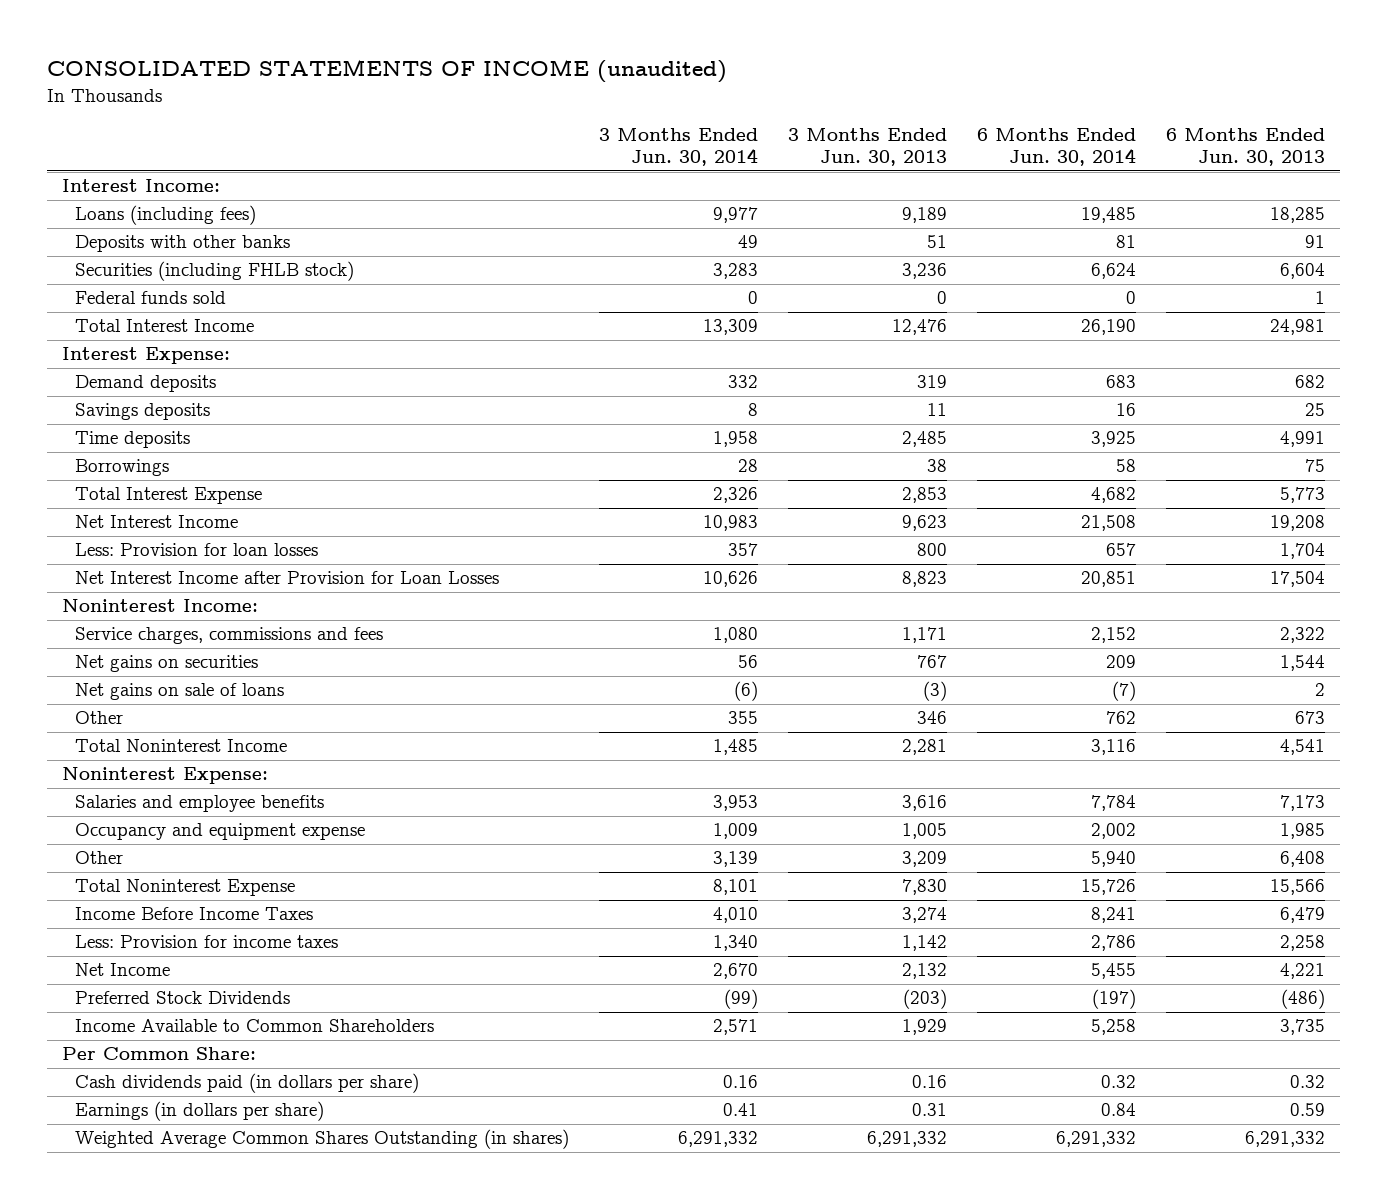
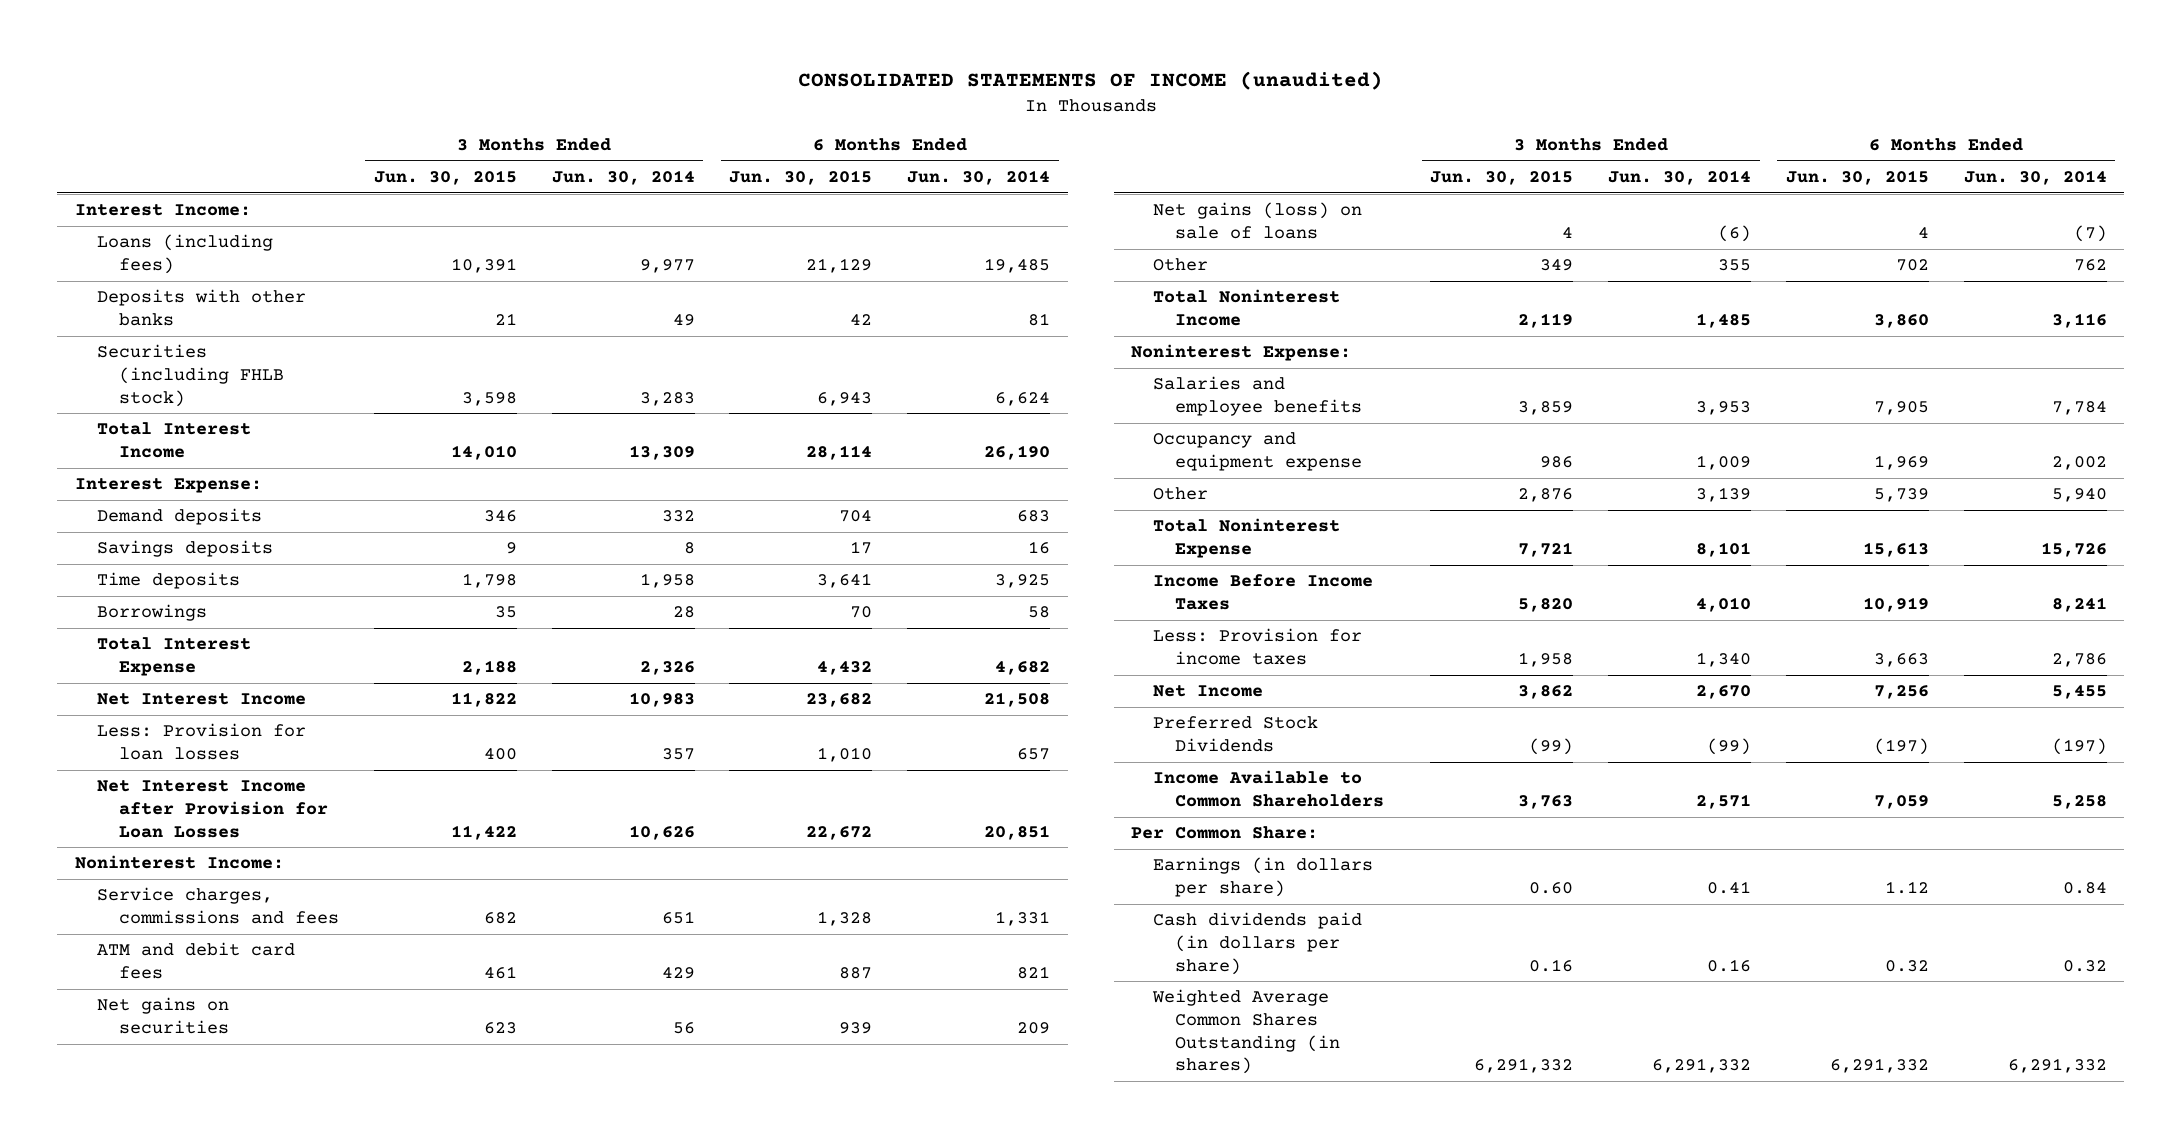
[788,127,948,167] 3 Months Ended Jun. 30, 2013 -> none
[1166,127,1326,167] 6 Months Ended Jun. 30, 2013 -> none
none -> [373,170,517,186] Jun. 30, 2015
none -> [729,170,873,186] Jun. 30, 2015
[75,291,227,305] Federal funds sold -> none
[713,627,759,644] 1,080 -> [661,910,695,924] 651
[1091,627,1137,644] 2,152 -> [995,910,1051,926] 1,331
none -> [96,942,295,979] ATM and debit card fees
[75,683,285,701] Net gains on sale of loans -> [1153,202,1363,239] Net gains (loss) on sale of loans
[75,1073,420,1094] Cash dividends paid (in dollars per share) -> [1153,912,1363,975] Cash dividends paid (in dollars per share)

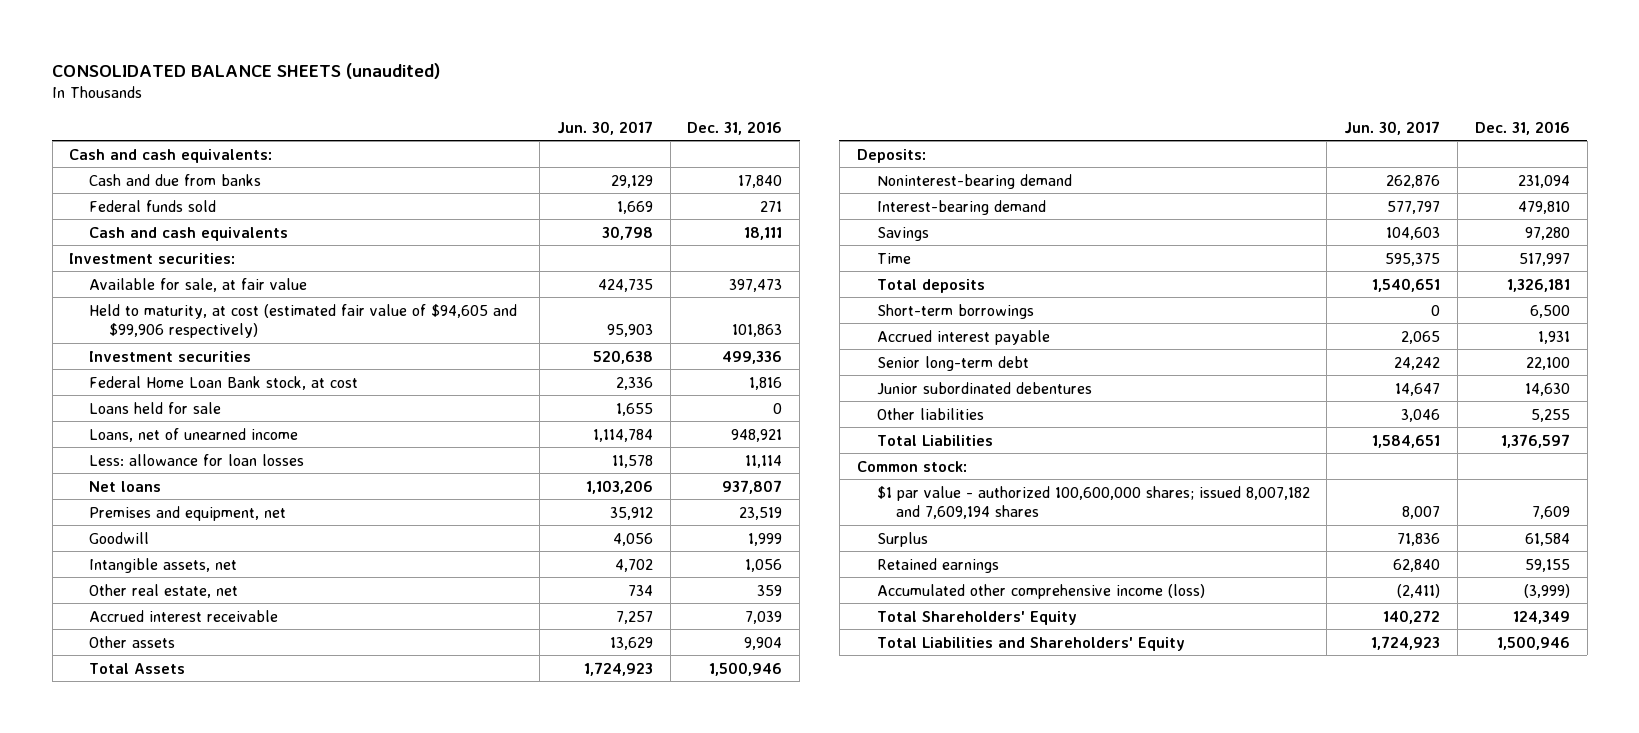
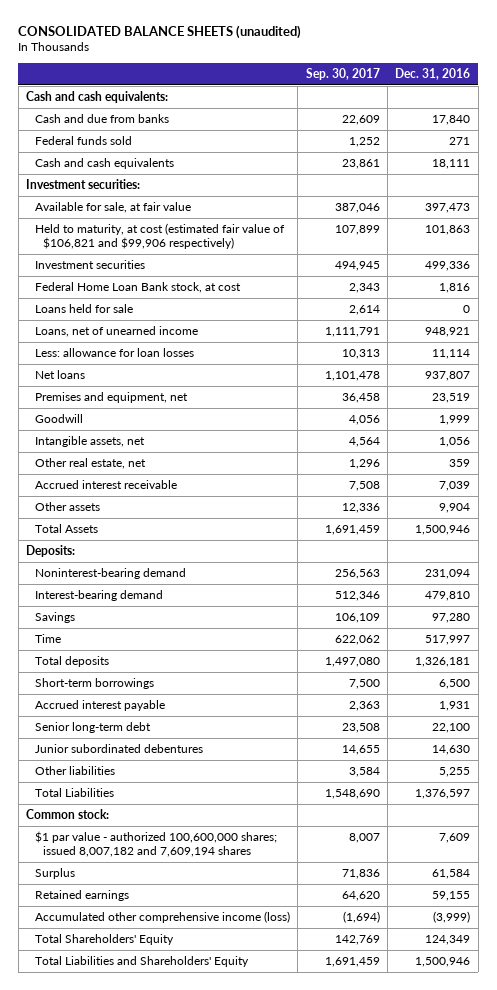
[556,120,653,135] Jun. 30, 2017 -> none
none -> [305,67,380,80] Sep. 30, 2017
[89,303,518,338] Held to maturity, at cost (estimated fair value of $94,605 and $99,906 respectively) -> [34,223,285,249] Held to maturity, at cost (estimated fair value of $106,821 and $99,906 respectively)

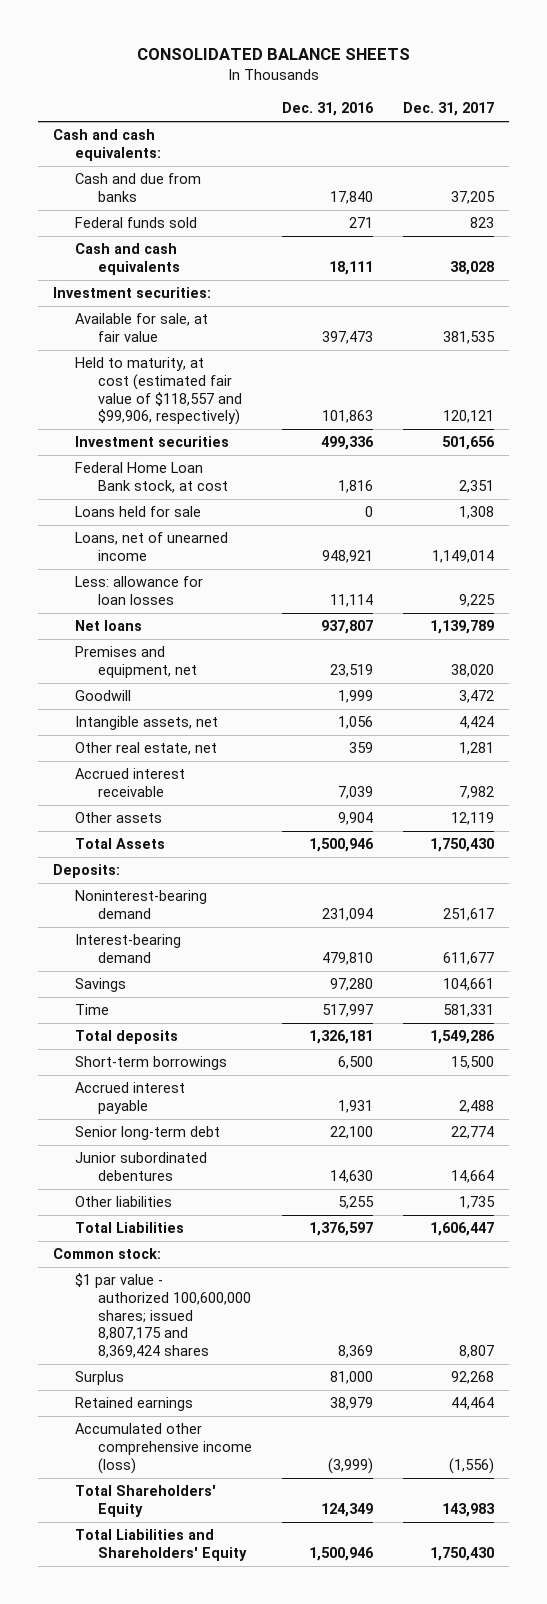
[18,24,302,39] CONSOLIDATED BALANCE SHEETS (unaudited) -> [136,48,410,61] CONSOLIDATED BALANCE SHEETS
[305,67,380,80] Sep. 30, 2017 -> none
none -> [403,101,495,116] Dec. 31, 2017
[34,223,285,249] Held to maturity, at cost (estimated fair value of $106,821 and $99,906 respectively) -> [75,357,242,426] Held to maturity, at cost (estimated fair value of $118,557 and $99,906, respectively)
[34,831,277,857] $1 par value - authorized 100,600,000 shares; issued 8,007,182 and 7,609,194 shares -> [75,1273,251,1358] $1 par value - authorized 100,600,000 shares; issued 8,807,175 and 8,369,424 shares
[439,833,471,844] 7,609 -> [338,1344,374,1358] 8,369
[432,869,471,880] 61,584 -> [330,1371,374,1385] 81,000
[432,891,471,902] 59,155 -> [330,1397,374,1411] 38,979

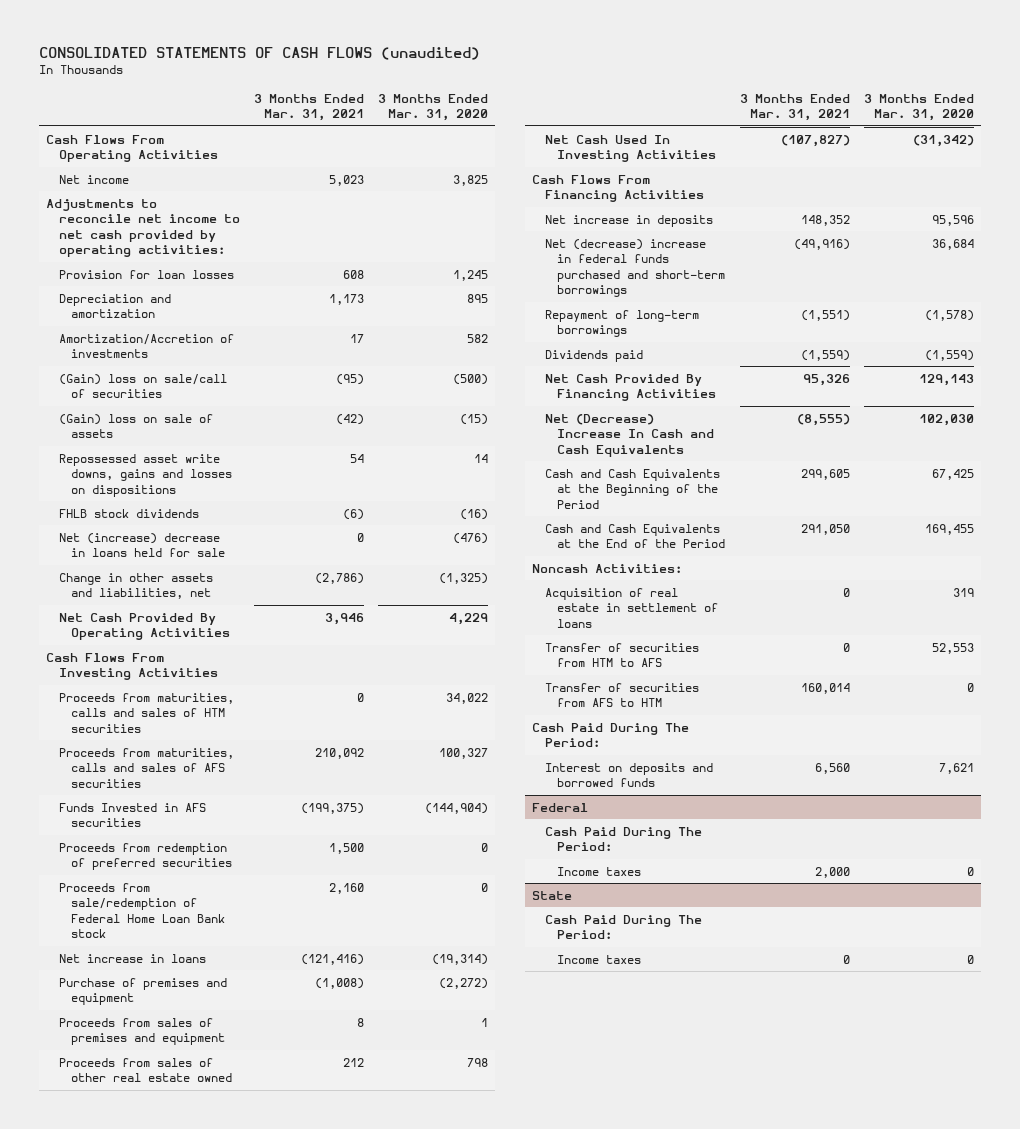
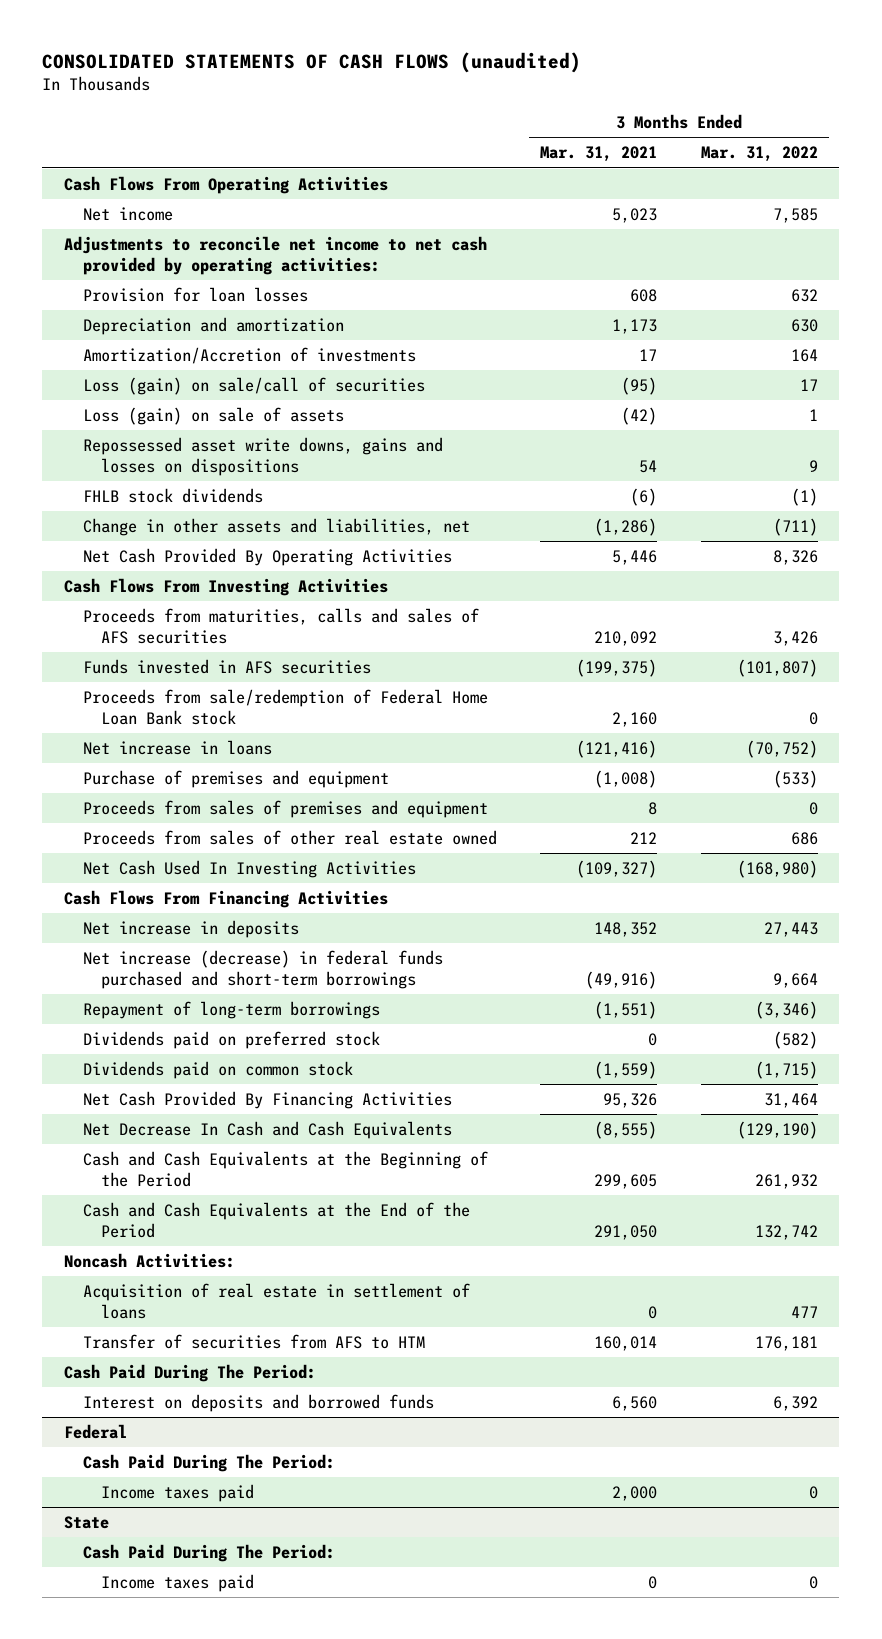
[378,93,489,122] 3 Months Ended Mar. 31, 2020 -> none
none -> [700,146,818,163] Mar. 31, 2022
[58,373,227,399] (Gain) loss on sale/call of securities -> [82,376,425,395] Loss (gain) on sale/call of securities
[58,413,213,439] (Gain) loss on sale of assets -> [82,406,344,425] Loss (gain) on sale of assets
[58,532,226,558] Net (increase) decrease in loans held for sale -> none
[315,572,365,584] (2,786) -> [594,517,658,536] (1,286)
[325,612,365,625] 3,946 -> [612,549,658,565] 5,446
[58,692,234,733] Proceeds from maturities, calls and sales of HTM securities -> none
[58,842,233,871] Proceeds from redemption of preferred securities -> none
[58,802,206,828] Funds Invested in AFS securities -> [82,658,371,674] Funds invested in AFS securities
[780,134,850,147] (107,827) -> [576,859,658,878] (109,327)
[544,238,726,298] Net (decrease) increase in federal funds purchased and short-term borrowings -> [82,949,443,989] Net increase (decrease) in federal funds purchased and short-term borrowings
none -> [82,1030,380,1049] Dividends paid on preferred stock
[544,349,643,362] Dividends paid -> [82,1060,353,1079] Dividends paid on common stock
[544,413,715,457] Net (Decrease) Increase In Cash and Cash Equivalents -> [82,1120,452,1139] Net Decrease In Cash and Cash Equivalents
[544,642,699,668] Transfer of securities from HTM to AFS -> none
[557,866,642,876] Income taxes -> [101,1483,255,1502] Income taxes paid
[557,954,642,964] Income taxes -> [101,1573,255,1592] Income taxes paid

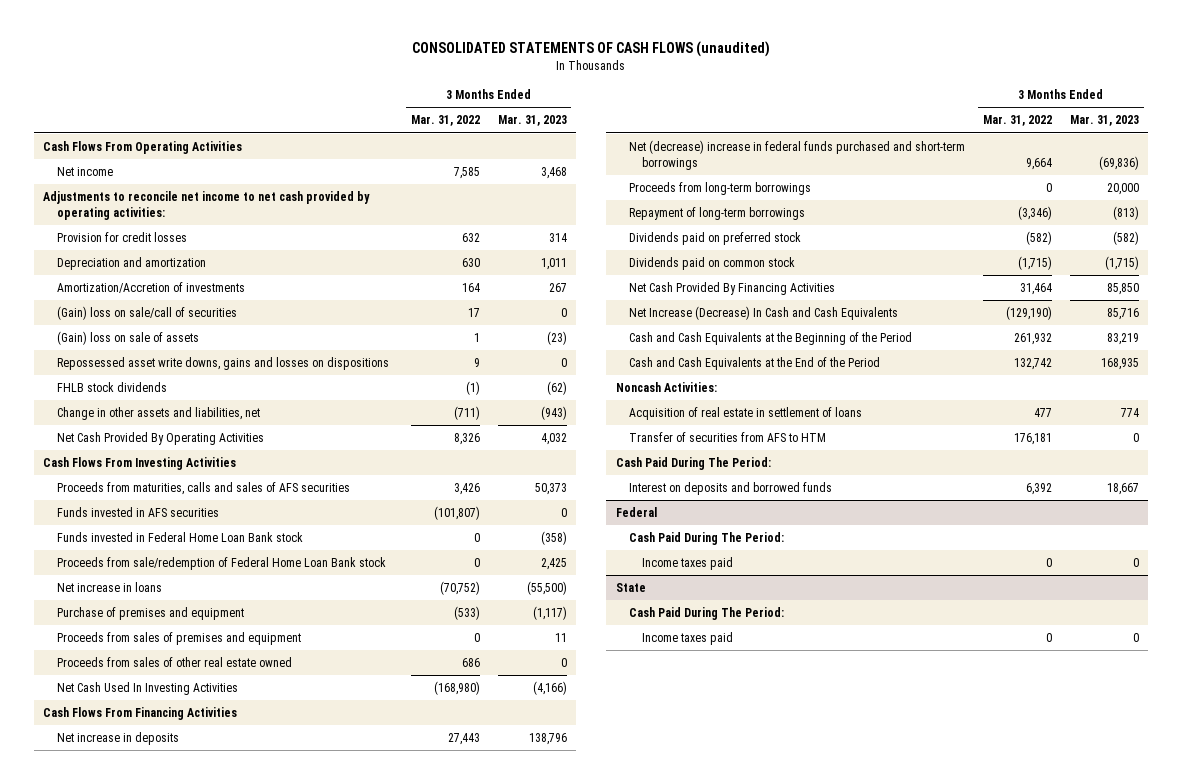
[540,146,658,163] Mar. 31, 2021 -> none
none -> [497,115,567,127] Mar. 31, 2023
[82,286,308,302] Provision for loan losses -> [56,232,187,243] Provision for credit losses
[82,376,425,395] Loss (gain) on sale/call of securities -> [56,306,237,321] (Gain) loss on sale/call of securities
[82,406,344,425] Loss (gain) on sale of assets -> [56,331,199,346] (Gain) loss on sale of assets
none -> [56,532,303,543] Funds invested in Federal Home Loan Bank stock
[82,949,443,989] Net increase (decrease) in federal funds purchased and short-term borrowings -> [628,140,965,170] Net (decrease) increase in federal funds purchased and short-term borrowings
none -> [628,182,811,196] Proceeds from long-term borrowings
[82,1120,452,1139] Net Decrease In Cash and Cash Equivalents -> [628,306,898,321] Net Increase (Decrease) In Cash and Cash Equivalents

